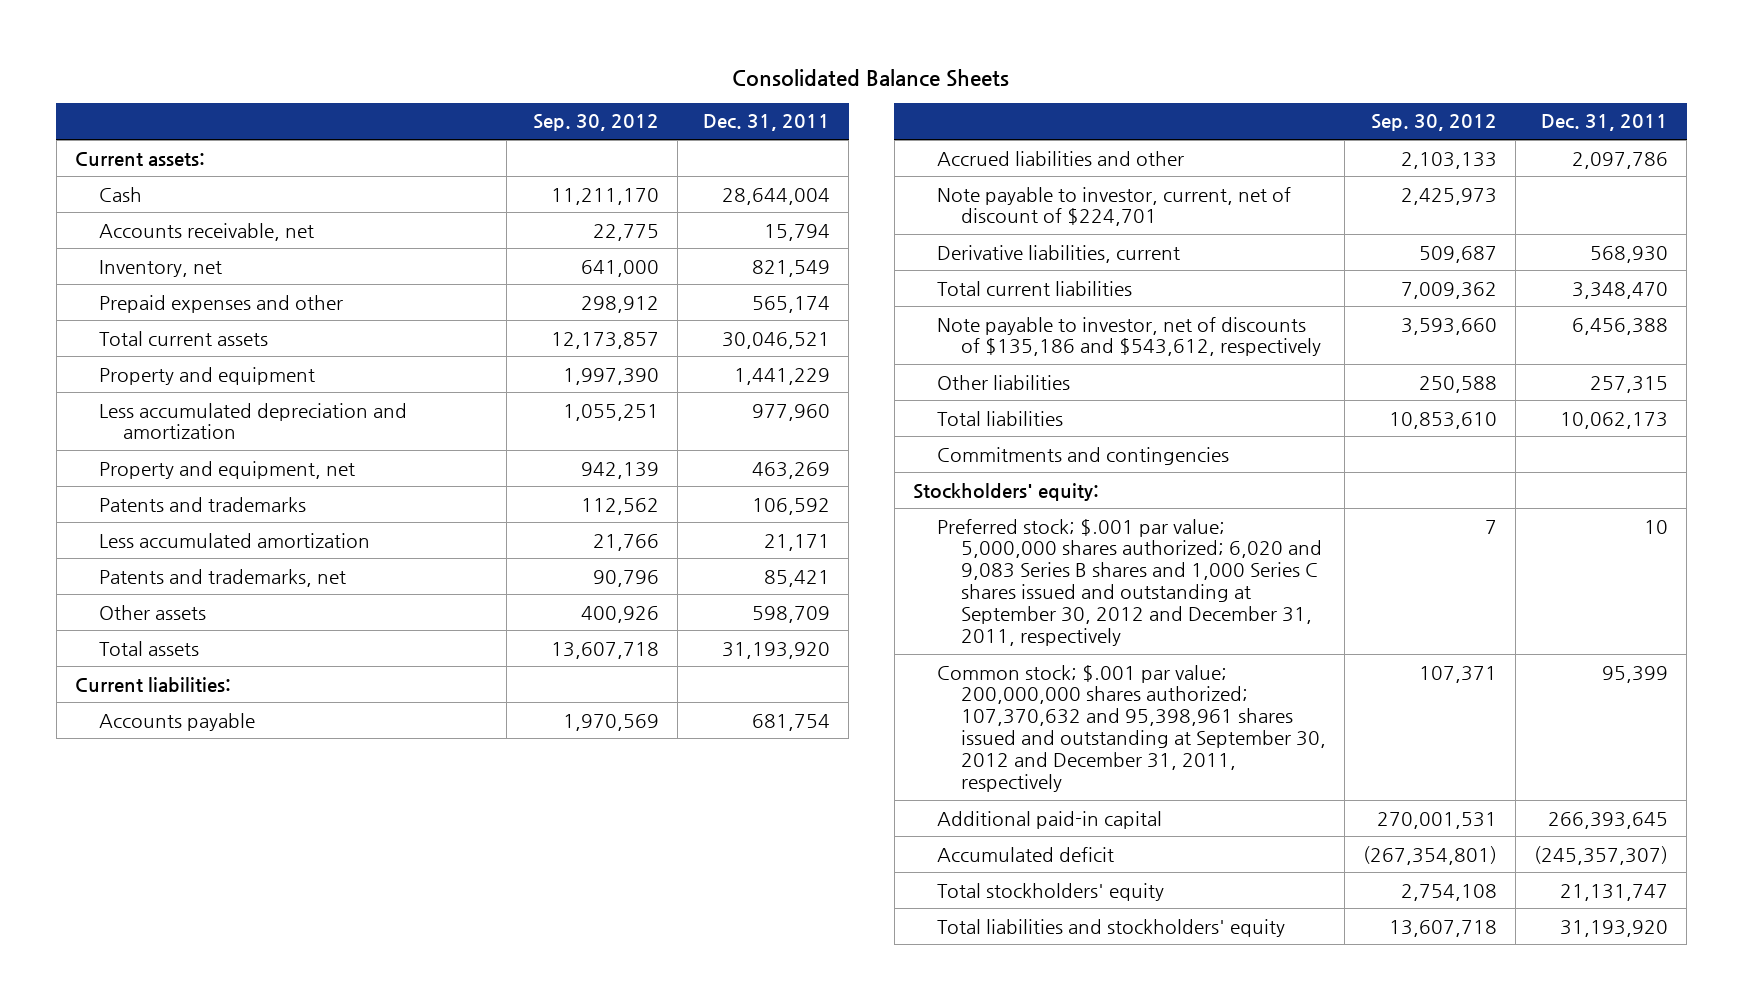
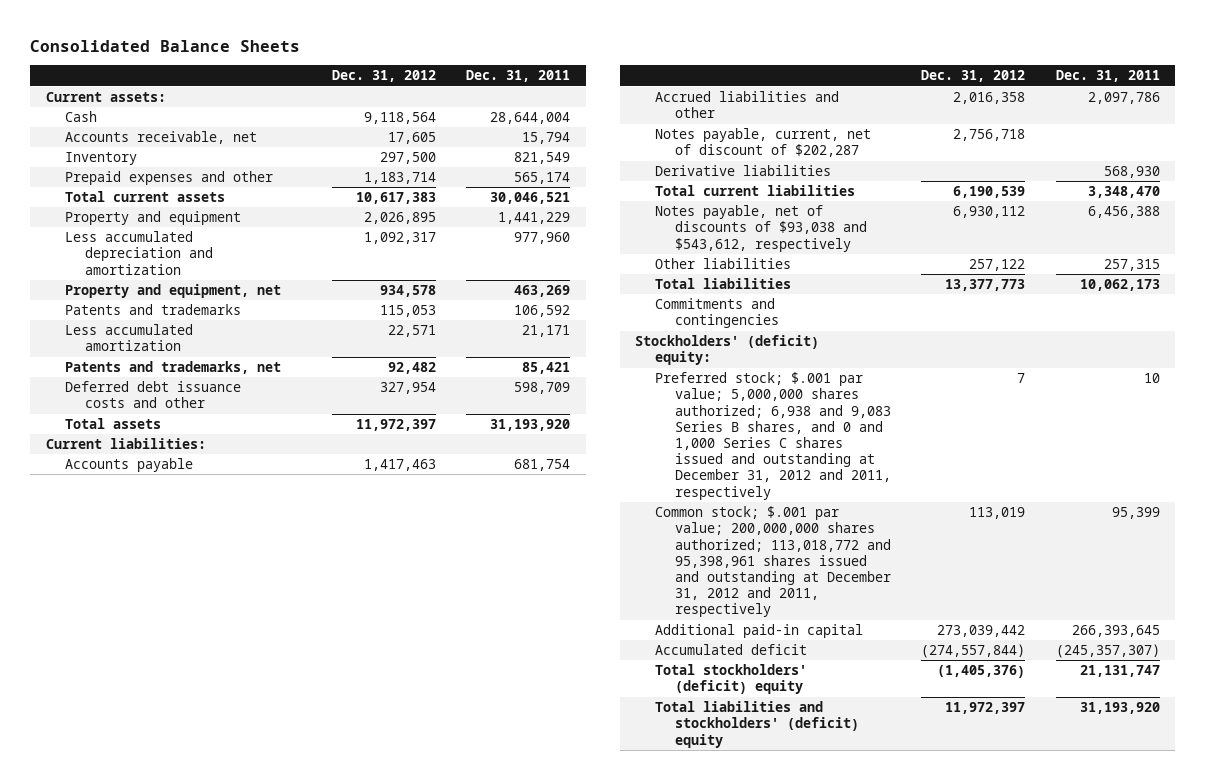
[532,114,659,132] Sep. 30, 2012 -> none
none -> [331,70,436,83] Dec. 31, 2012
[98,259,222,277] Inventory, net -> [65,152,138,166] Inventory
[98,604,206,620] Other assets -> [65,381,242,409] Deferred debt issuance costs and other
[936,186,1291,227] Note payable to investor, current, net of discount of $224,701 -> [655,128,872,158] Notes payable, current, net of discount of $202,287
[936,244,1180,263] Derivative liabilities, current -> [655,165,832,177] Derivative liabilities
[936,316,1322,357] Note payable to investor, net of discounts of $135,186 and $543,612, respectively -> [655,205,867,252] Notes payable, net of discounts of $93,038 and $543,612, respectively
[912,482,1099,501] Stockholders' equity: -> [635,335,820,366] Stockholders' (deficit) equity:
[936,518,1323,647] Preferred stock; $.001 par value; 5,000,000 shares authorized; 6,020 and 9,083 Series B shares and 1,000 Series C shares issued and outstanding at September 30, 2012 and December 31, 2011, respectively -> [655,372,891,500] Preferred stock; $.001 par value; 5,000,000 shares authorized; 6,938 and 9,083 Series B shares, and 0 and 1,000 Series C shares issued and outstanding at December 31, 2012 and 2011, respectively
[936,664,1327,793] Common stock; $.001 par value; 200,000,000 shares authorized; 107,370,632 and 95,398,961 shares issued and outstanding at September 30, 2012 and December 31, 2011, respectively -> [655,506,891,618] Common stock; $.001 par value; 200,000,000 shares authorized; 113,018,772 and 95,398,961 shares issued and outstanding at December 31, 2012 and 2011, respectively
[936,882,1164,901] Total stockholders' equity -> [655,664,808,695] Total stockholders' (deficit) equity
[936,918,1285,937] Total liabilities and stockholders' equity -> [655,701,859,748] Total liabilities and stockholders' (deficit) equity

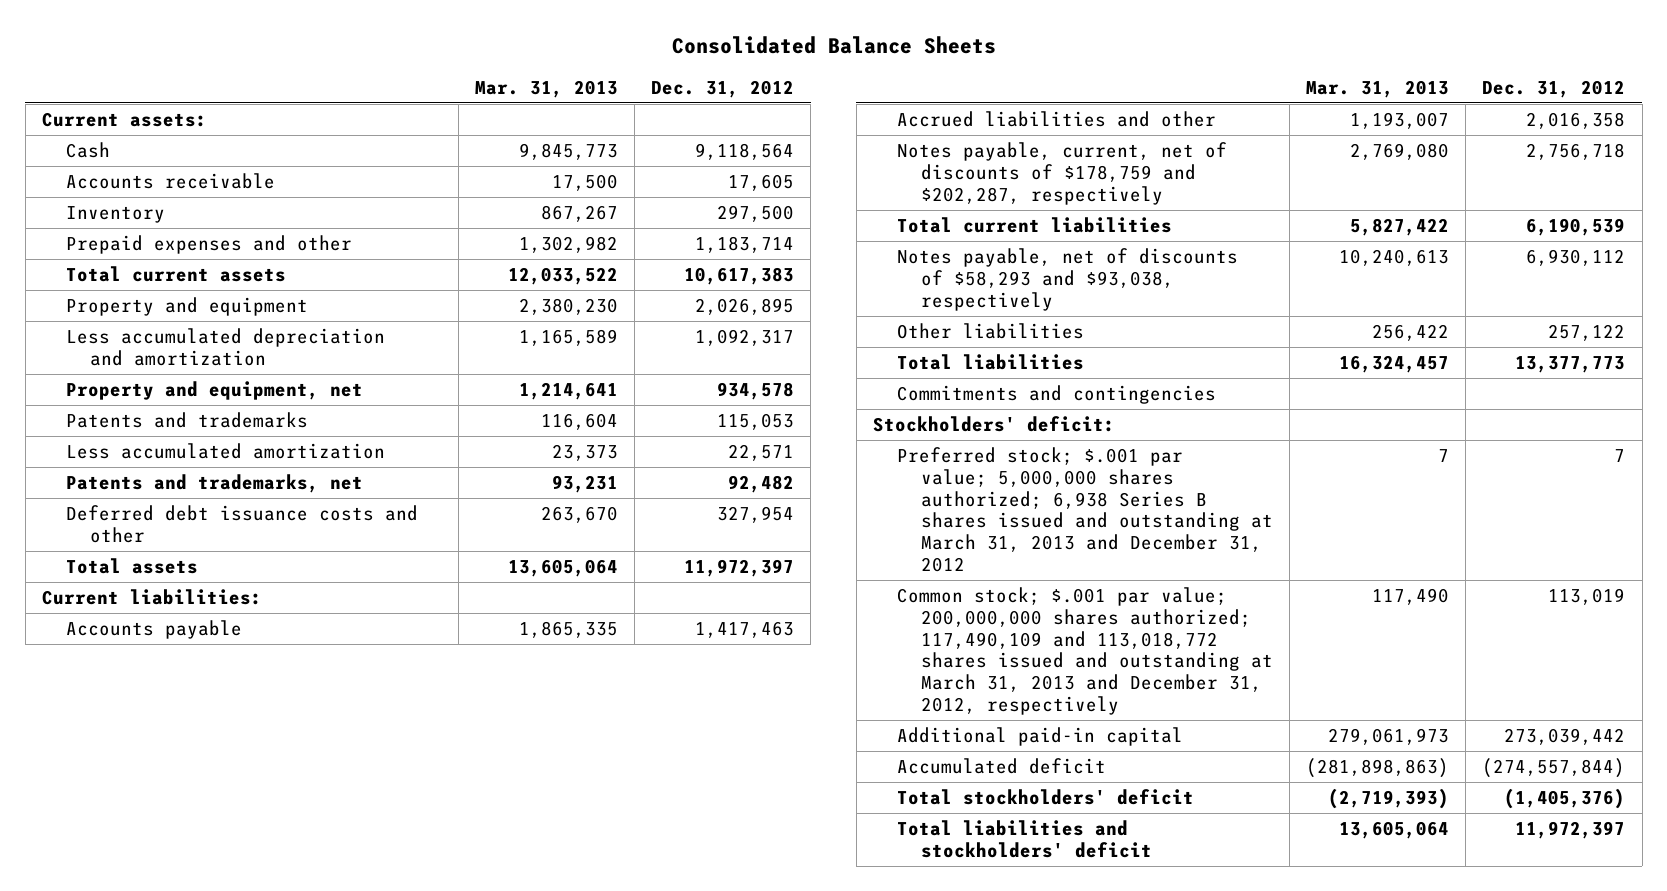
[466,70,571,83] Dec. 31, 2011 -> none
none -> [474,79,618,98] Mar. 31, 2013
[65,131,258,145] Accounts receivable, net -> [65,172,275,189] Accounts receivable
[655,165,832,177] Derivative liabilities -> none
[655,128,872,158] Notes payable, current, net of discount of $202,287 -> [896,141,1227,205] Notes payable, current, net of discounts of $178,759 and $202,287, respectively
[655,205,867,252] Notes payable, net of discounts of $93,038 and $543,612, respectively -> [896,247,1238,311] Notes payable, net of discounts of $58,293 and $93,038, respectively
[635,335,820,366] Stockholders' (deficit) equity: -> [872,415,1115,432] Stockholders' deficit:
[655,372,891,500] Preferred stock; $.001 par value; 5,000,000 shares authorized; 6,938 and 9,083 Series B shares, and 0 and 1,000 Series C shares issued and outstanding at December 31, 2012 and 2011, respectively -> [896,446,1273,573] Preferred stock; $.001 par value; 5,000,000 shares authorized; 6,938 Series B shares issued and outstanding at March 31, 2013 and December 31, 2012
[655,506,891,618] Common stock; $.001 par value; 200,000,000 shares authorized; 113,018,772 and 95,398,961 shares issued and outstanding at December 31, 2012 and 2011, respectively -> [896,586,1273,716] Common stock; $.001 par value; 200,000,000 shares authorized; 117,490,109 and 113,018,772 shares issued and outstanding at March 31, 2013 and December 31, 2012, respectively
[655,664,808,695] Total stockholders' (deficit) equity -> [896,788,1194,805] Total stockholders' deficit
[655,701,859,748] Total liabilities and stockholders' (deficit) equity -> [896,819,1152,858] Total liabilities and stockholders' deficit

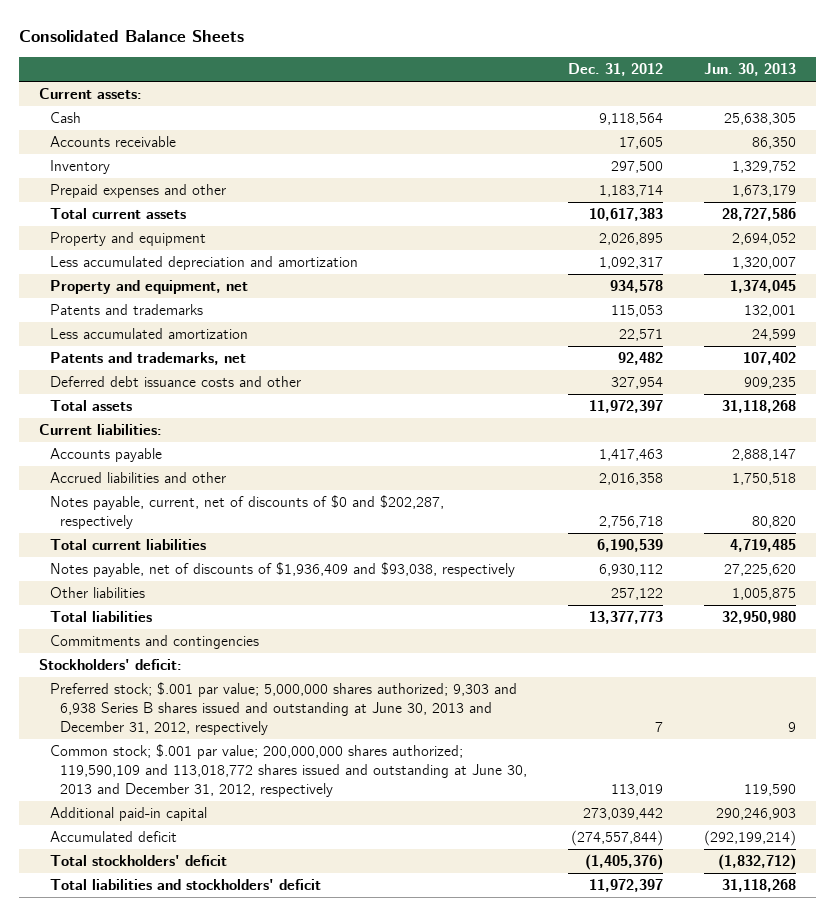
[474,79,618,98] Mar. 31, 2013 -> none
none -> [703,63,796,77] Jun. 30, 2013
[896,141,1227,205] Notes payable, current, net of discounts of $178,759 and $202,287, respectively -> [49,495,444,530] Notes payable, current, net of discounts of $0 and $202,287, respectively
[896,247,1238,311] Notes payable, net of discounts of $58,293 and $93,038, respectively -> [49,562,515,578] Notes payable, net of discounts of $1,936,409 and $93,038, respectively
[896,446,1273,573] Preferred stock; $.001 par value; 5,000,000 shares authorized; 6,938 Series B shares issued and outstanding at March 31, 2013 and December 31, 2012 -> [49,682,517,736] Preferred stock; $.001 par value; 5,000,000 shares authorized; 9,303 and 6,938 Series B shares issued and outstanding at June 30, 2013 and December 31, 2012, respectively
[896,586,1273,716] Common stock; $.001 par value; 200,000,000 shares authorized; 117,490,109 and 113,018,772 shares issued and outstanding at March 31, 2013 and December 31, 2012, respectively -> [49,744,528,798] Common stock; $.001 par value; 200,000,000 shares authorized; 119,590,109 and 113,018,772 shares issued and outstanding at June 30, 2013 and December 31, 2012, respectively

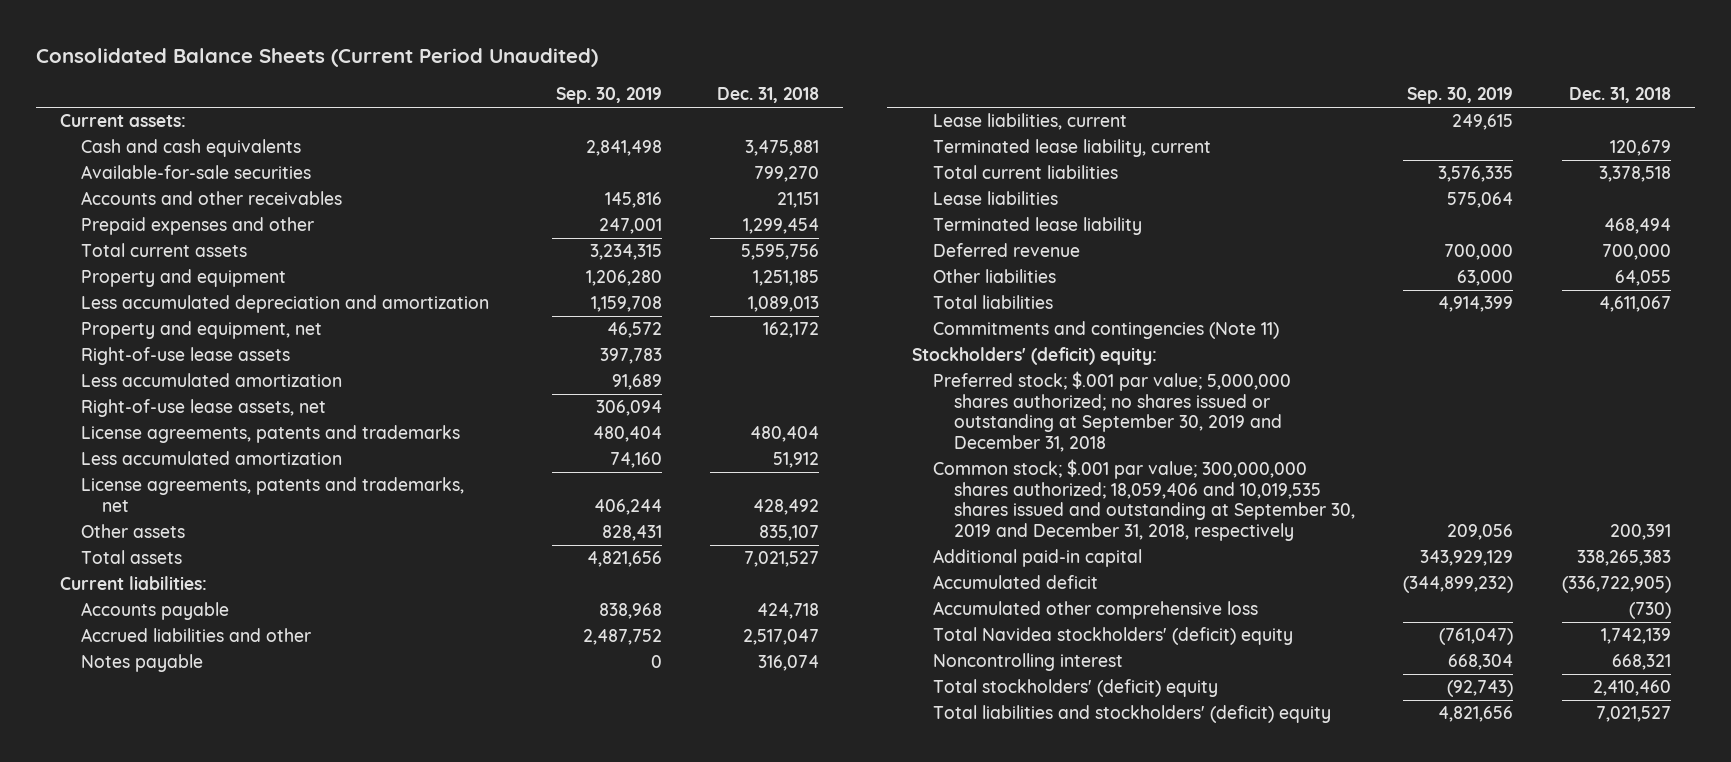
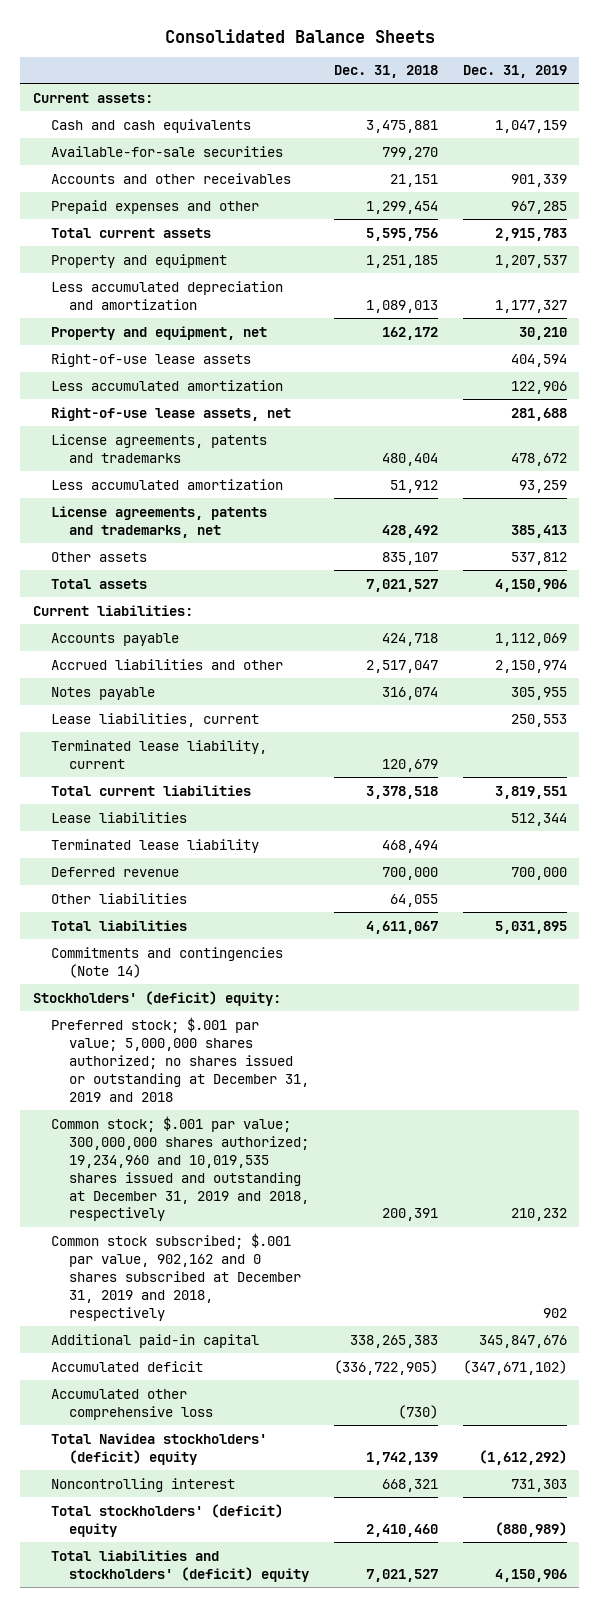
[36,48,599,68] Consolidated Balance Sheets (Current Period Unaudited) -> [164,28,435,43] Consolidated Balance Sheets
[555,87,662,105] Sep. 30, 2019 -> none
none -> [462,65,567,79] Dec. 31, 2019
[932,321,1279,340] Commitments and contingencies (Note 11) -> [50,946,283,978] Commitments and contingencies (Note 14)
[932,371,1291,453] Preferred stock; $.001 par value; 5,000,000 shares authorized; no shares issued or outstanding at September 30, 2019 and December 31, 2018 -> [50,1016,309,1102] Preferred stock; $.001 par value; 5,000,000 shares authorized; no shares issued or outstanding at December 31, 2019 and 2018
[932,459,1355,542] Common stock; $.001 par value; 300,000,000 shares authorized; 18,059,406 and 10,019,535 shares issued and outstanding at September 30, 2019 and December 31, 2018, respectively -> [50,1115,309,1222] Common stock; $.001 par value; 300,000,000 shares authorized; 19,234,960 and 10,019,535 shares issued and outstanding at December 31, 2019 and 2018, respectively
none -> [50,1232,301,1321] Common stock subscribed; $.001 par value, 902,162 and 0 shares subscribed at December 31, 2019 and 2018, respectively

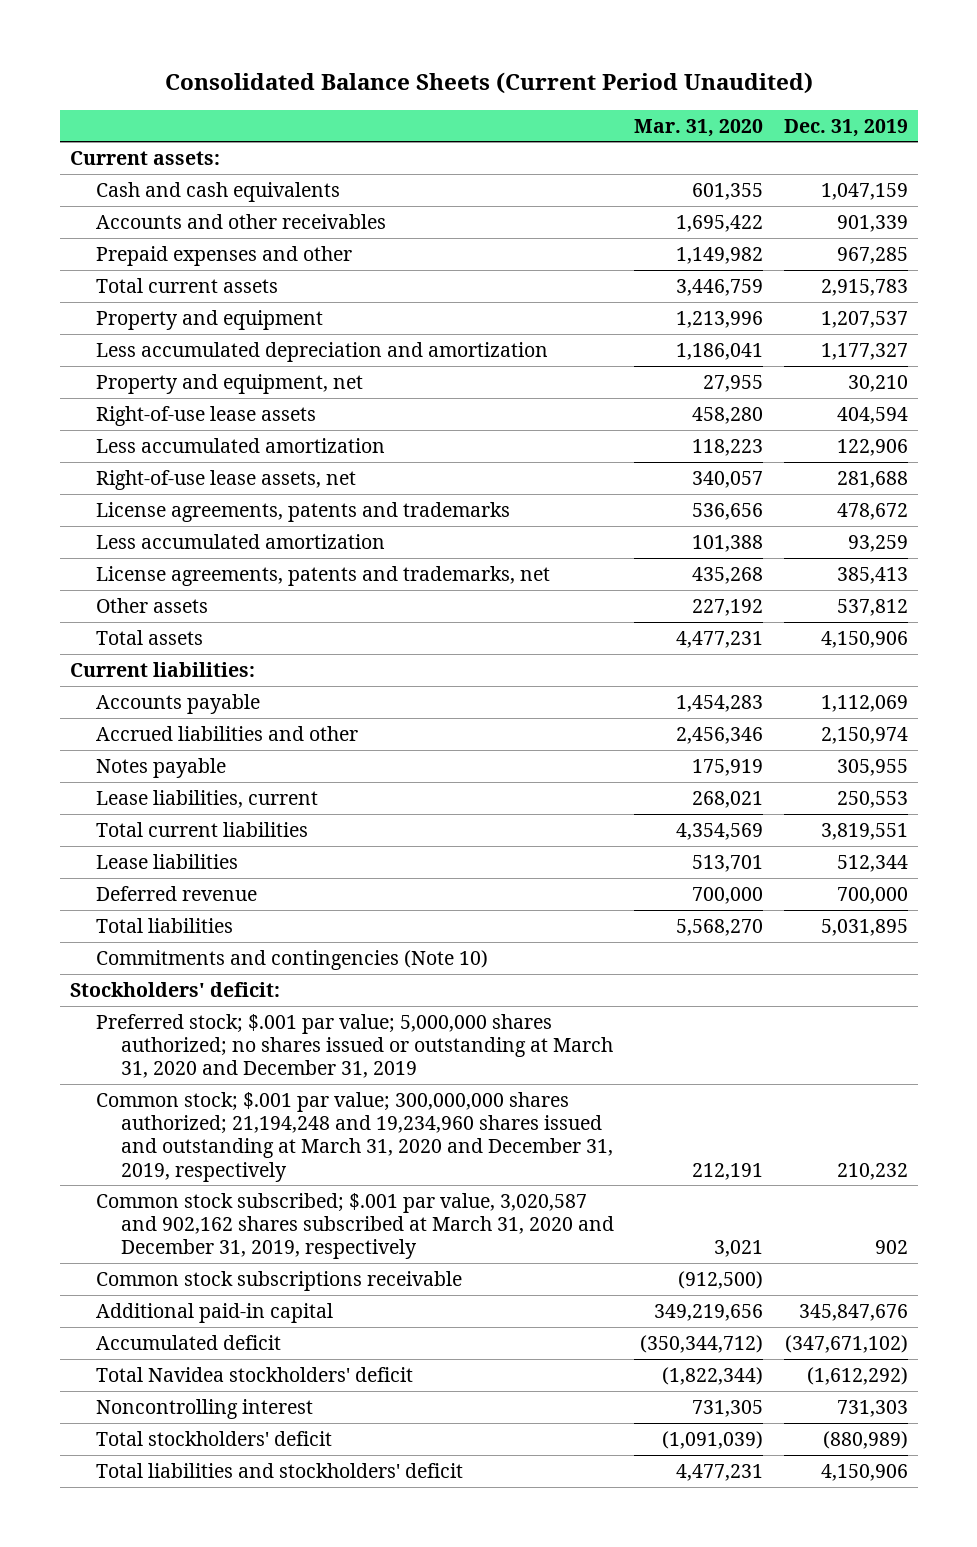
[164,28,435,43] Consolidated Balance Sheets -> [164,72,813,95] Consolidated Balance Sheets (Current Period Unaudited)
[333,65,438,79] Dec. 31, 2018 -> none
none -> [634,118,764,137] Mar. 31, 2020
[50,145,283,157] Available-for-sale securities -> none
[50,739,267,769] Terminated lease liability, current -> none
[50,838,259,853] Terminated lease liability -> none
[50,892,187,904] Other liabilities -> none
[50,946,283,978] Commitments and contingencies (Note 14) -> [95,949,488,970] Commitments and contingencies (Note 10)
[32,990,281,1006] Stockholders' (deficit) equity: -> [69,981,280,997] Stockholders' deficit:
[50,1016,309,1102] Preferred stock; $.001 par value; 5,000,000 shares authorized; no shares issued or outstanding at December 31, 2019 and 2018 -> [95,1013,614,1079] Preferred stock; $.001 par value; 5,000,000 shares authorized; no shares issued or outstanding at March 31, 2020 and December 31, 2019
[50,1115,309,1222] Common stock; $.001 par value; 300,000,000 shares authorized; 19,234,960 and 10,019,535 shares issued and outstanding at December 31, 2019 and 2018, respectively -> [95,1091,614,1182] Common stock; $.001 par value; 300,000,000 shares authorized; 21,194,248 and 19,234,960 shares issued and outstanding at March 31, 2020 and December 31, 2019, respectively
[50,1232,301,1321] Common stock subscribed; $.001 par value, 902,162 and 0 shares subscribed at December 31, 2019 and 2018, respectively -> [95,1192,615,1260] Common stock subscribed; $.001 par value, 3,020,587 and 902,162 shares subscribed at March 31, 2020 and December 31, 2019, respectively
none -> [95,1270,462,1291] Common stock subscriptions receivable
[50,1388,213,1420] Accumulated other comprehensive loss -> none
[50,1432,267,1465] Total Navidea stockholders' (deficit) equity -> [95,1366,413,1382] Total Navidea stockholders' deficit
[50,1503,283,1537] Total stockholders' (deficit) equity -> [95,1430,332,1446] Total stockholders' deficit
[50,1549,309,1582] Total liabilities and stockholders' (deficit) equity -> [95,1462,463,1478] Total liabilities and stockholders' deficit

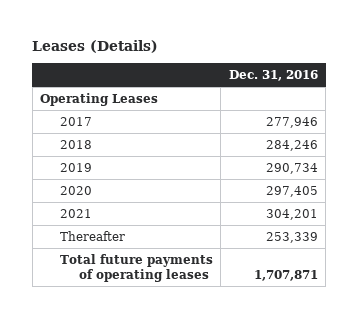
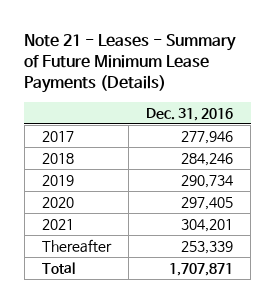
[32,39,159,53] Leases (Details) -> [24,33,237,94] Note 21 - Leases - Summary of Future Minimum Lease Payments (Details)
[40,92,159,106] Operating Leases -> none
[59,253,213,282] Total future payments of operating leases -> [41,261,75,274] Total

